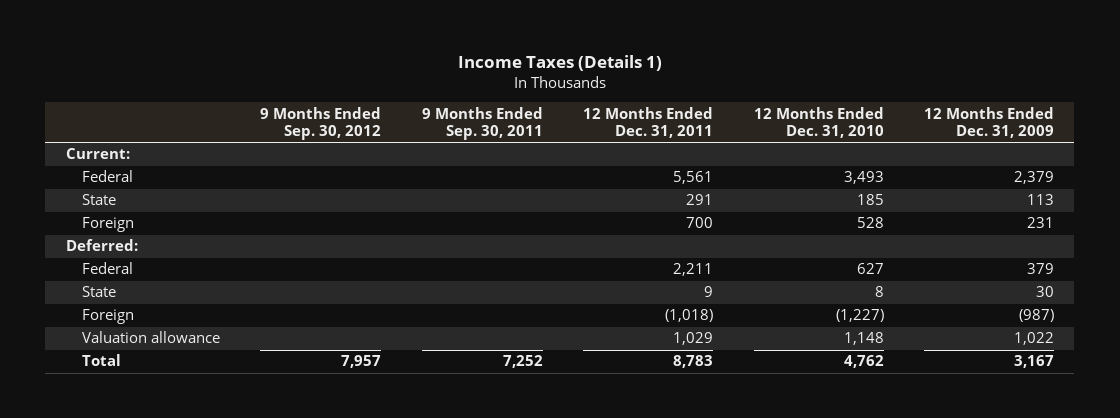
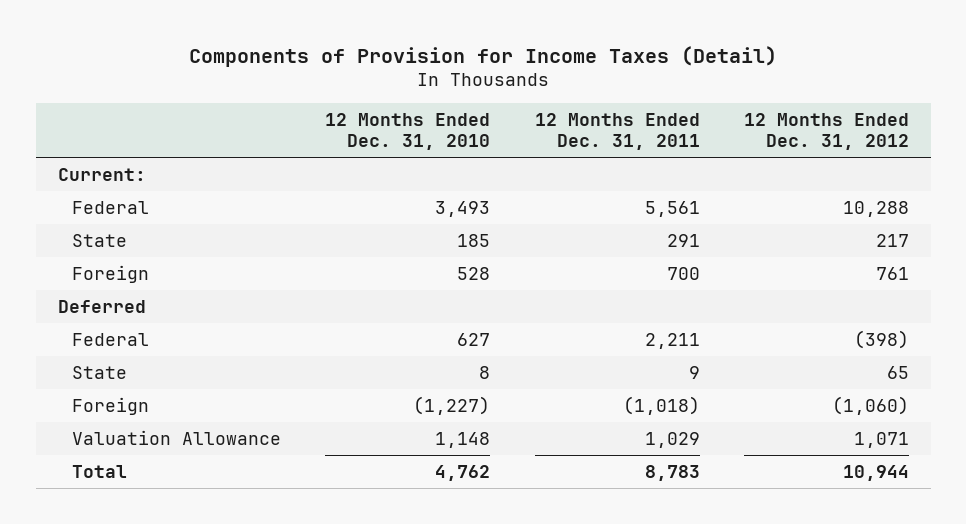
[457,54,662,71] Income Taxes (Details 1) -> [189,45,778,67] Components of Provision for Income Taxes (Detail)
[260,106,382,140] 9 Months Ended Sep. 30, 2012 -> none
[421,106,543,140] 9 Months Ended Sep. 30, 2011 -> none
[924,106,1055,138] 12 Months Ended Dec. 31, 2009 -> none
none -> [743,112,909,151] 12 Months Ended Dec. 31, 2012
[65,239,138,252] Deferred: -> [57,299,146,313] Deferred
[82,331,221,344] Valuation allowance -> [72,429,282,445] Valuation Allowance

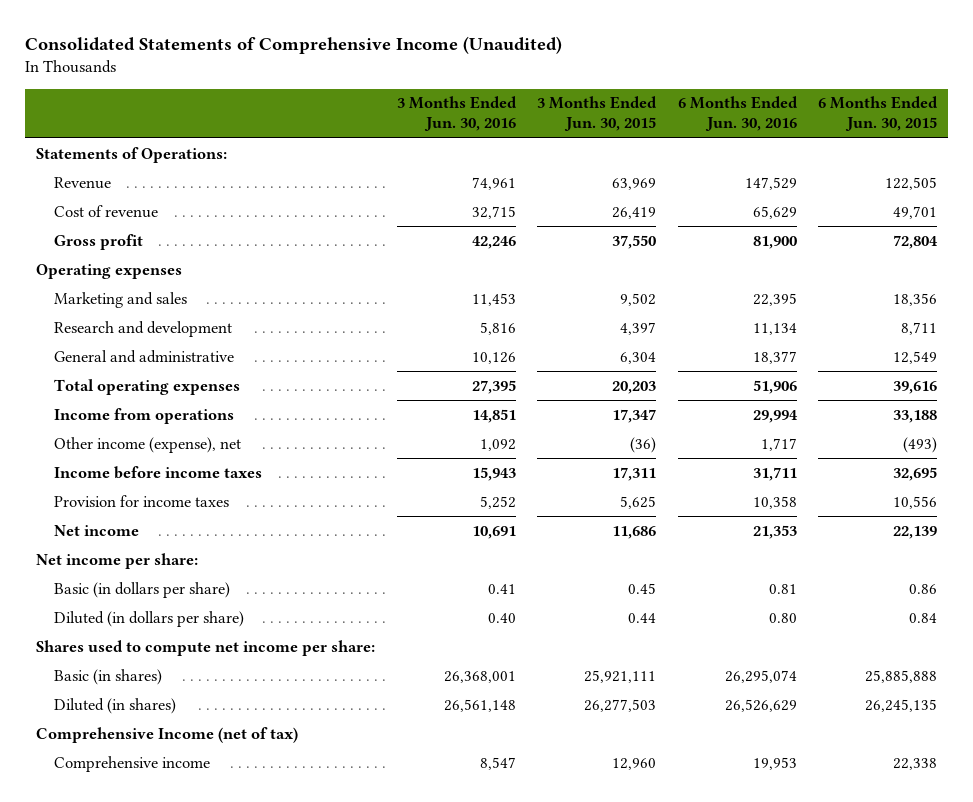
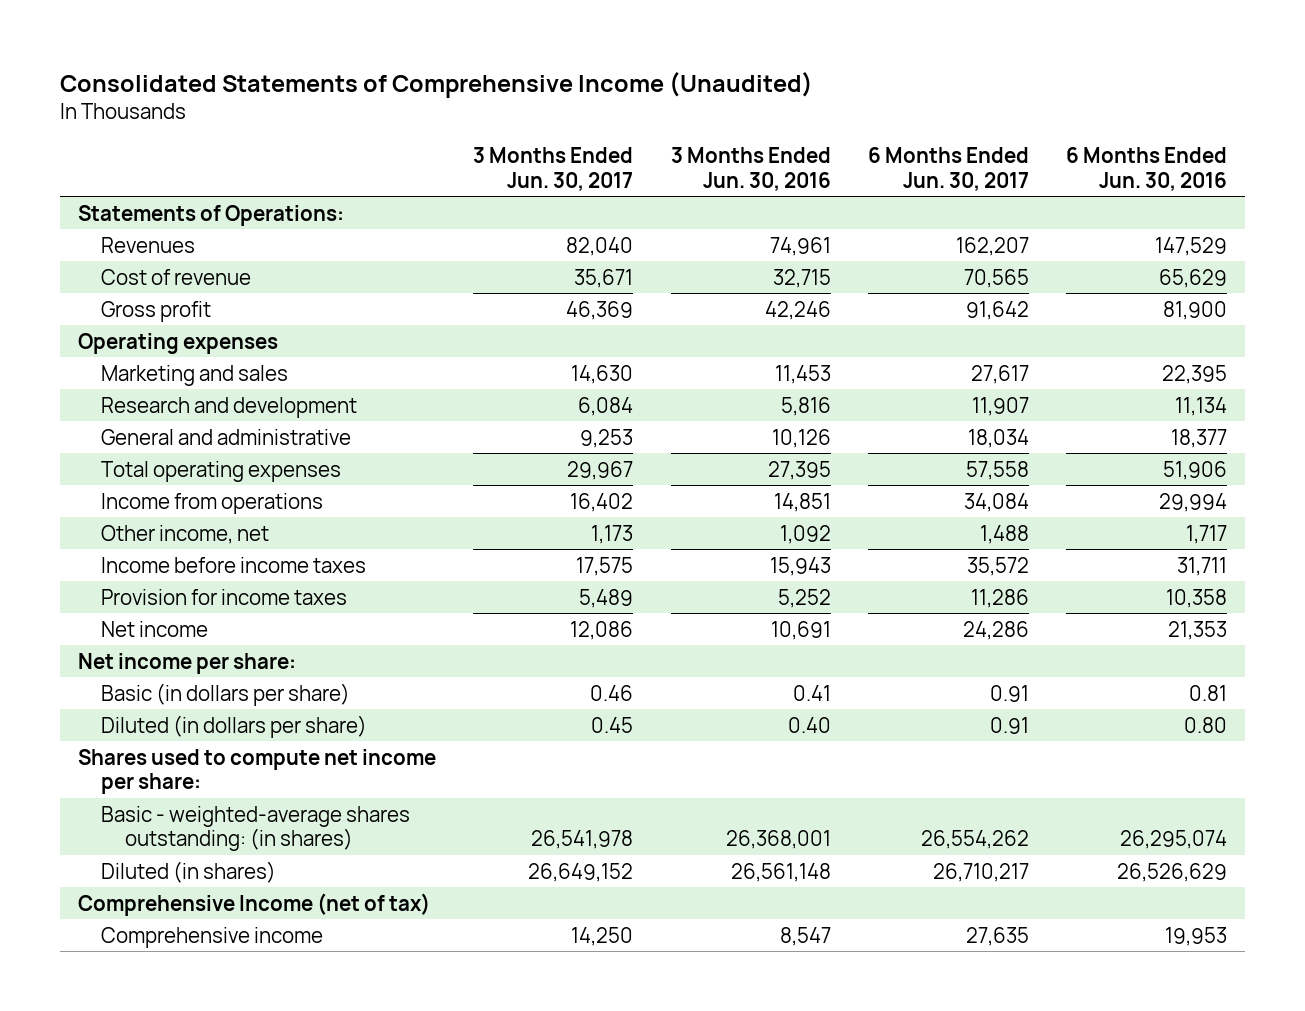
[537,96,658,132] 3 Months Ended Jun. 30, 2015 -> none
[818,96,939,132] 6 Months Ended Jun. 30, 2015 -> none
none -> [473,147,634,191] 3 Months Ended Jun. 30, 2017
none -> [867,147,1029,191] 6 Months Ended Jun. 30, 2017
[53,176,111,189] Revenue -> [101,236,196,253] Revenues
[53,436,241,453] Other income (expense), net -> [101,524,270,544] Other income, net
[53,668,162,685] Basic (in shares) -> [101,805,411,852] Basic - weighted-average shares outstanding: (in shares)

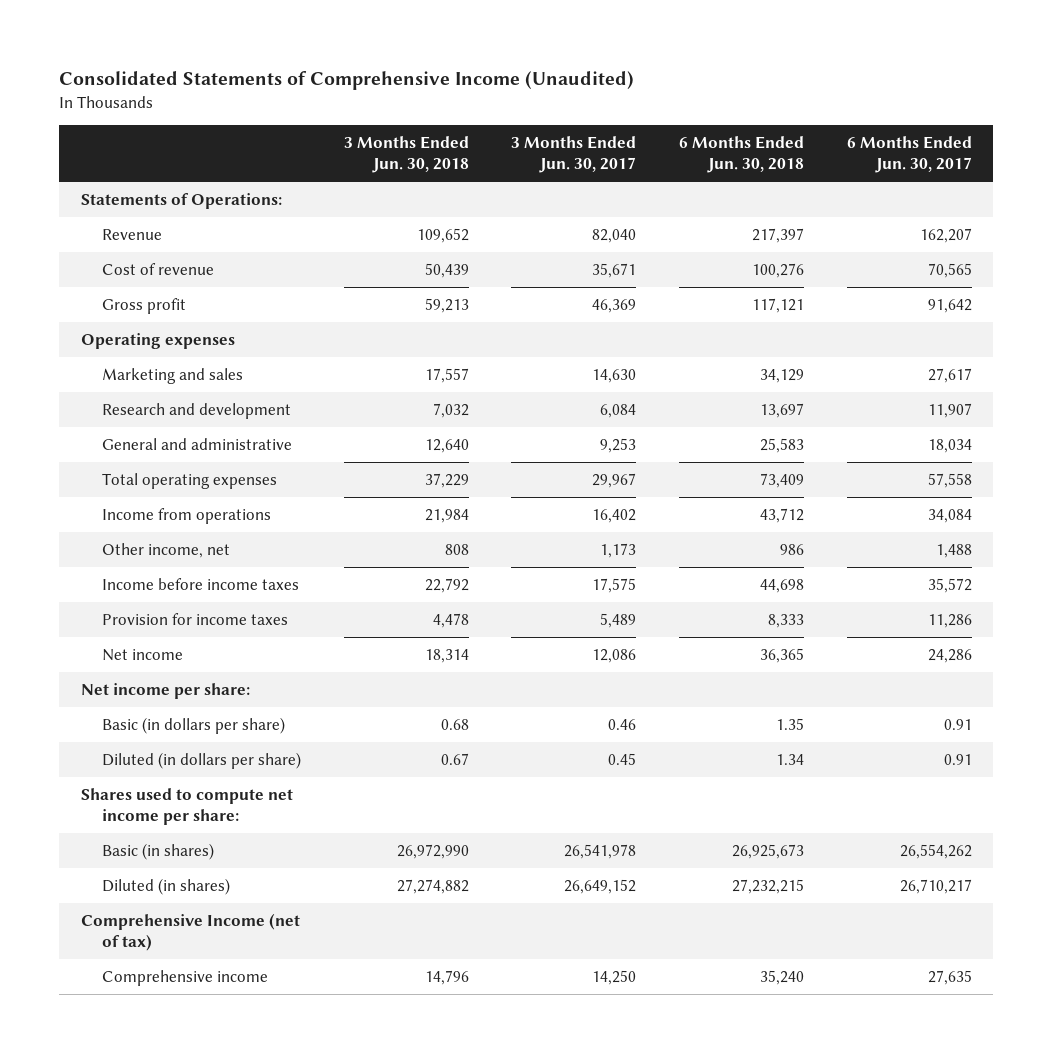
[670,147,831,191] 3 Months Ended Jun. 30, 2016 -> none
[1065,147,1227,191] 6 Months Ended Jun. 30, 2016 -> none
none -> [343,136,469,174] 3 Months Ended Jun. 30, 2018
none -> [679,136,805,174] 6 Months Ended Jun. 30, 2018
[101,236,196,253] Revenues -> [101,228,162,240] Revenue
[101,805,411,852] Basic - weighted-average shares outstanding: (in shares) -> [101,842,214,860] Basic (in shares)

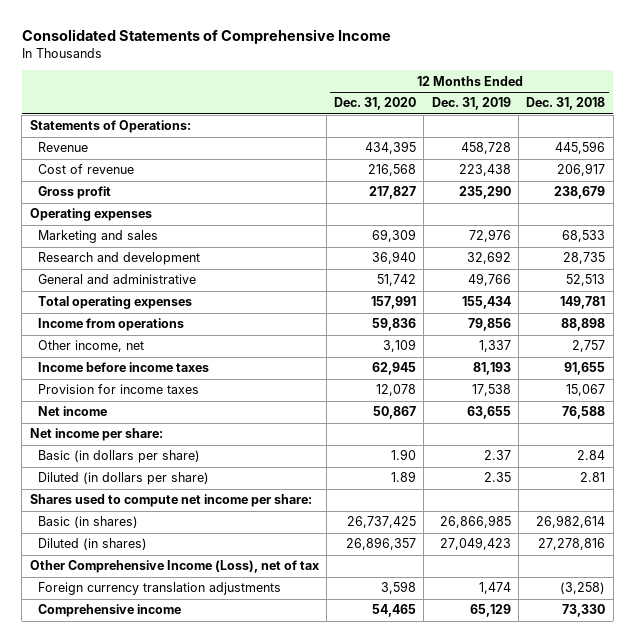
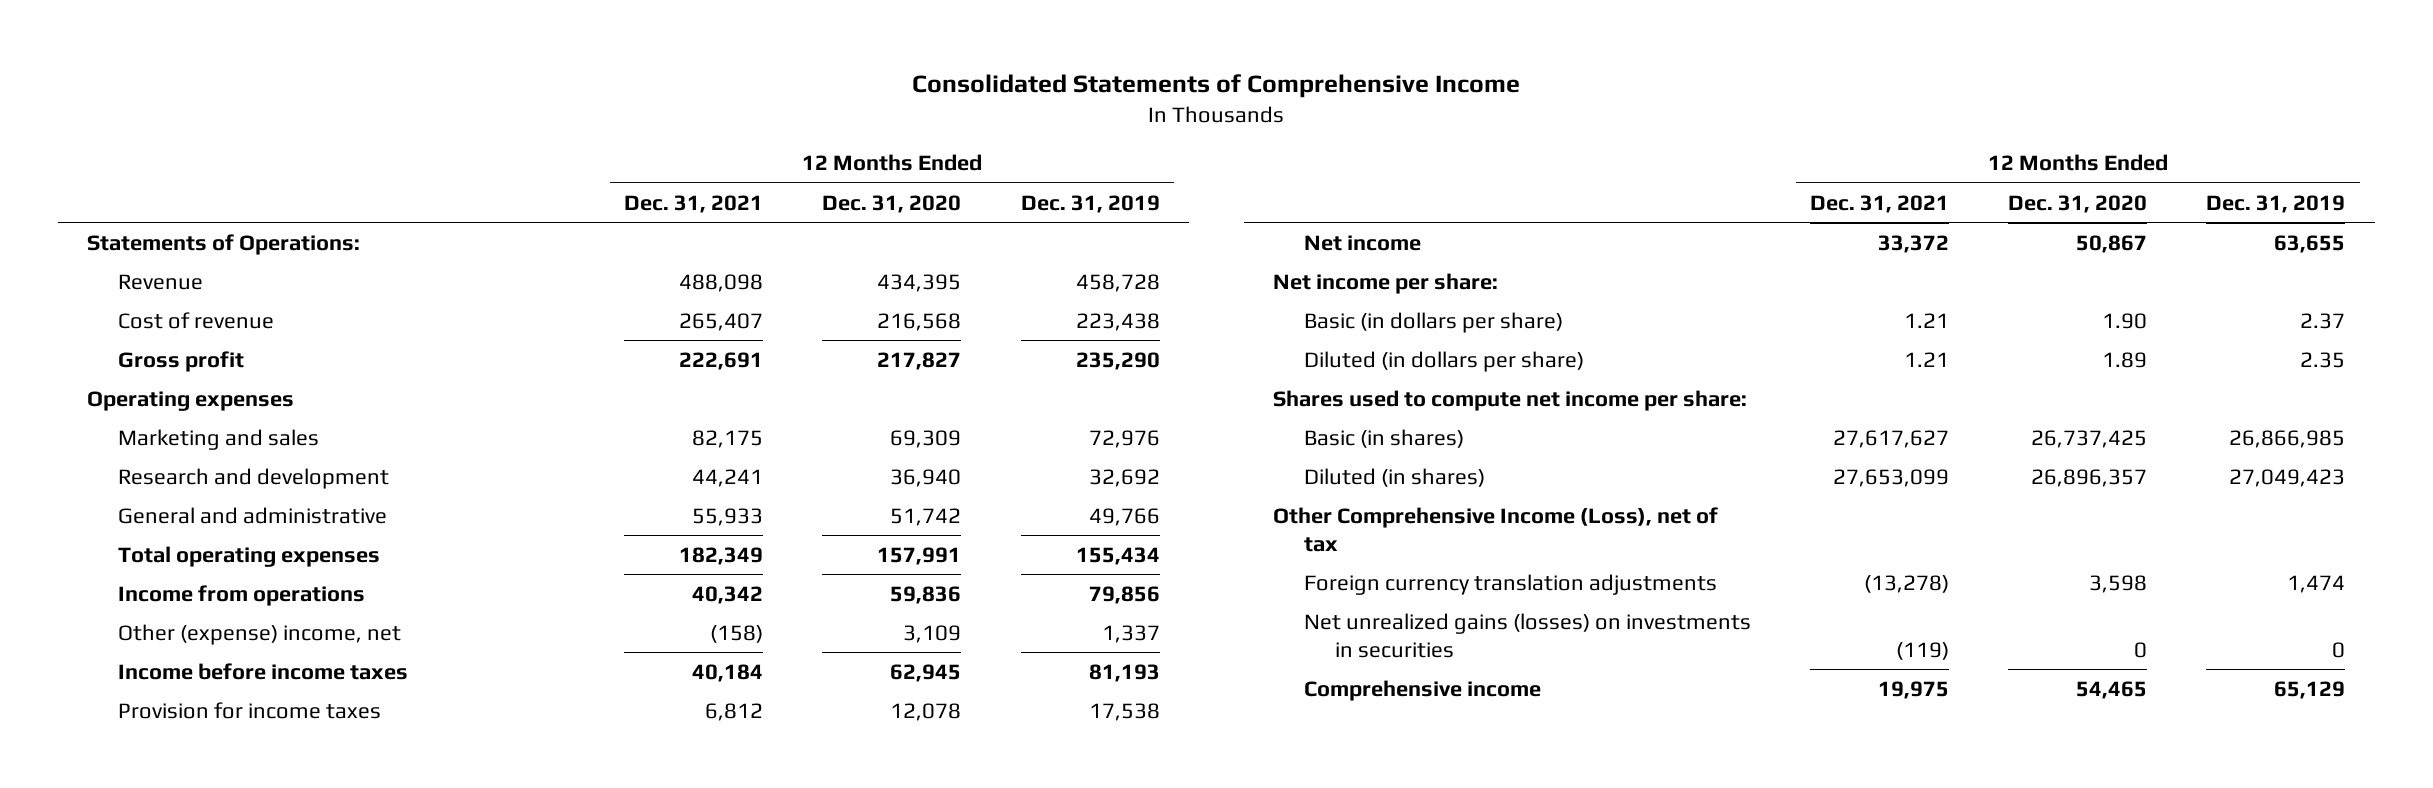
[526,97,606,111] Dec. 31, 2018 -> none
none -> [624,194,764,213] Dec. 31, 2021
[38,340,145,353] Other income, net -> [118,623,402,645] Other (expense) income, net
none -> [1304,612,1752,658] Net unrealized gains (losses) on investments in securities

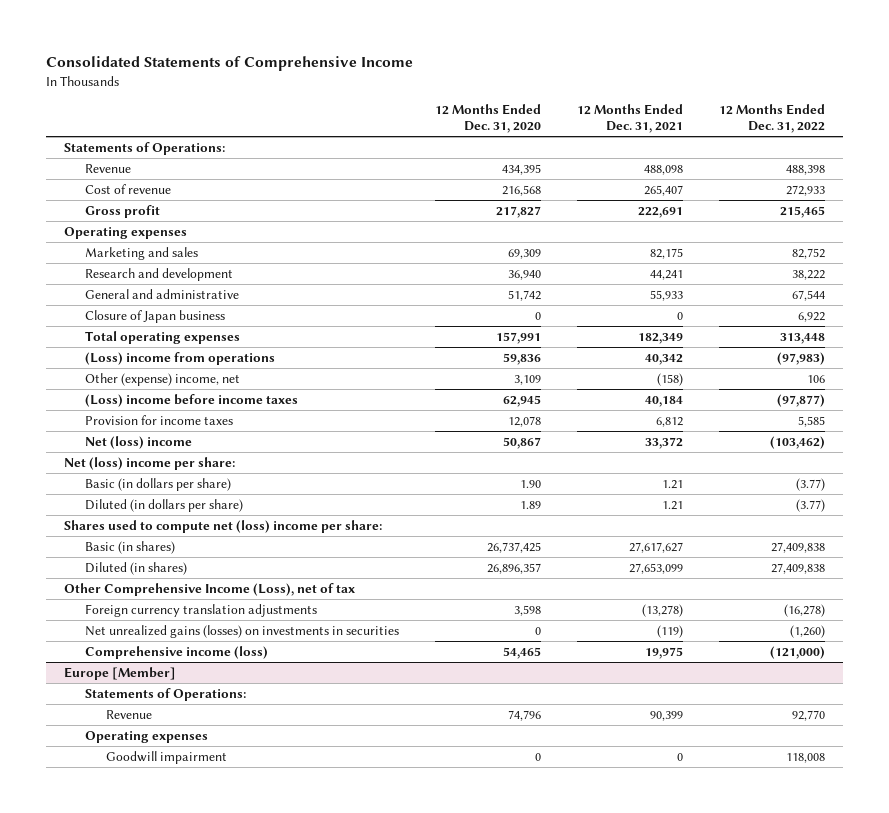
[1020,194,1160,213] Dec. 31, 2019 -> none
none -> [718,104,825,134] 12 Months Ended Dec. 31, 2022
none -> [85,309,226,323] Closure of Japan business
[118,584,366,606] Income from operations -> [85,351,276,365] (Loss) income from operations
[118,662,409,680] Income before income taxes -> [85,393,299,407] (Loss) income before income taxes
[1304,234,1422,251] Net income -> [85,435,193,449] Net (loss) income
[1273,272,1499,294] Net income per share: -> [64,456,236,470] Net (loss) income per share:
[1273,389,1748,411] Shares used to compute net income per share: -> [64,519,383,533] Shares used to compute net (loss) income per share:
[1304,679,1542,701] Comprehensive income -> [85,645,269,659] Comprehensive income (loss)
none -> [64,666,177,680] Europe [Member]
none -> [85,687,247,701] Statements of Operations:
none -> [105,709,152,719] Revenue
none -> [85,730,209,743] Operating expenses
none -> [105,750,227,764] Goodwill impairment

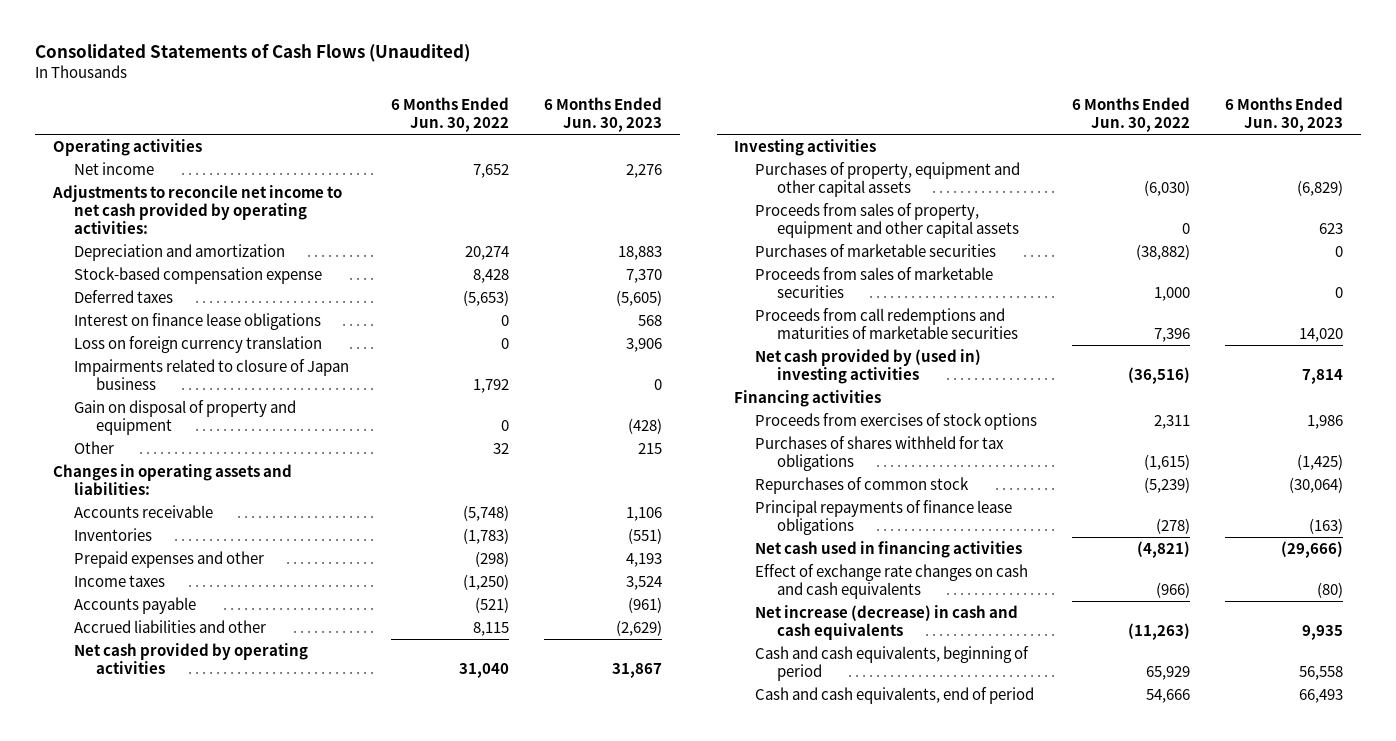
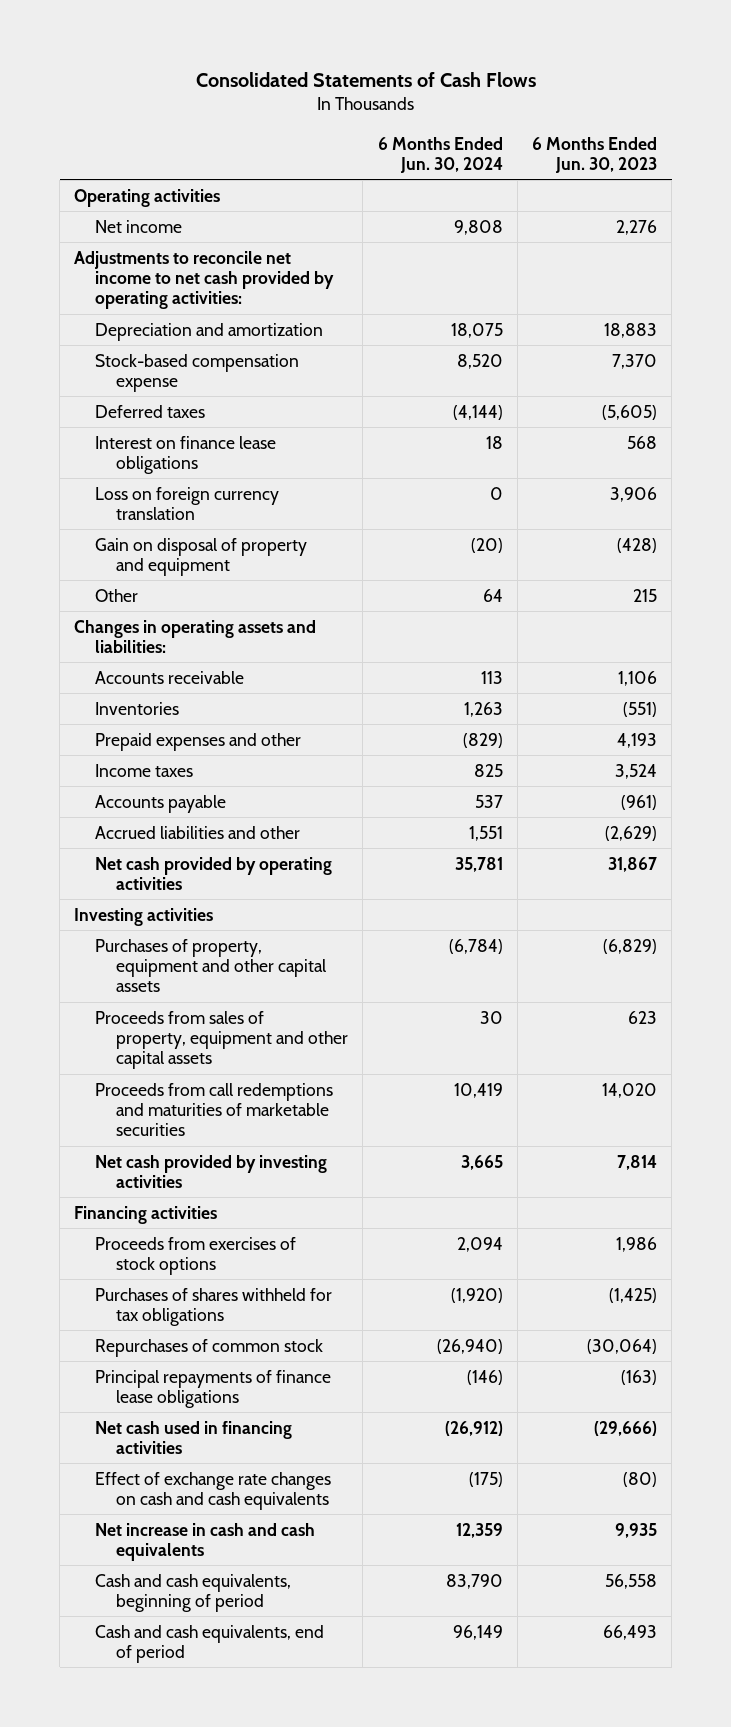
[35,44,471,63] Consolidated Statements of Cash Flows (Unaudited) -> [195,71,536,87] Consolidated Statements of Cash Flows
[391,97,510,133] 6 Months Ended Jun. 30, 2022 -> none
none -> [377,136,503,173] 6 Months Ended Jun. 30, 2024
[74,358,350,391] Impairments related to closure of Japan business -> none
[755,243,997,257] Purchases of marketable securities -> none
[755,266,994,299] Proceeds from sales of marketable securities -> none
[755,348,982,385] Net cash provided by (used in) investing activities -> [95,1154,328,1188] Net cash provided by investing activities
[755,604,1019,641] Net increase (decrease) in cash and cash equivalents -> [95,1522,316,1561] Net increase in cash and cash equivalents

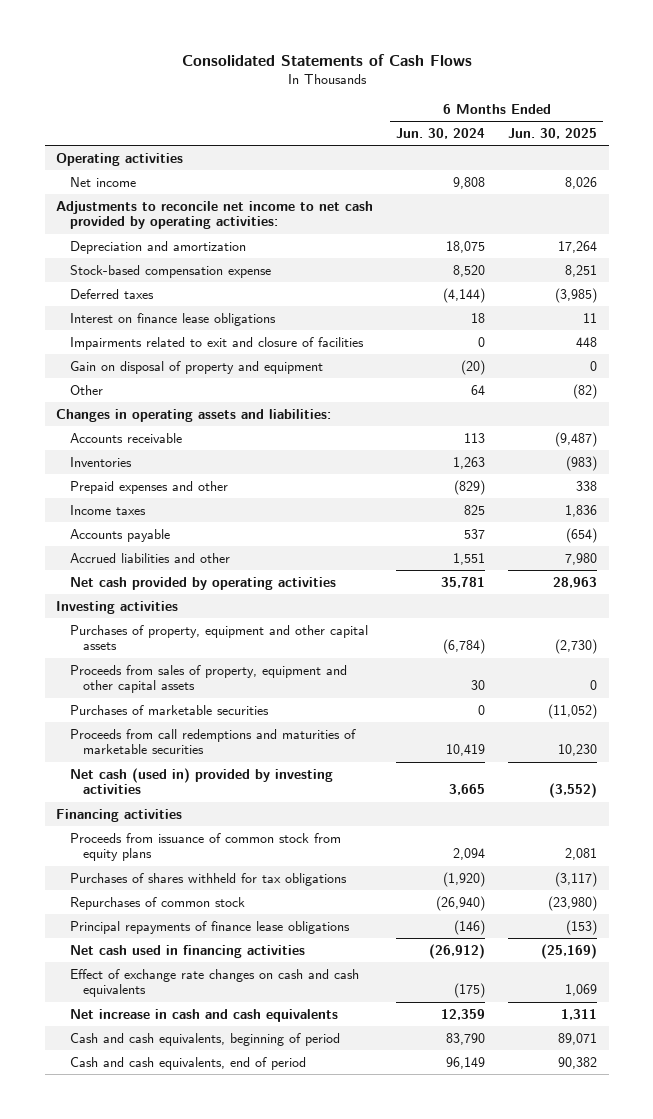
[531,136,657,173] 6 Months Ended Jun. 30, 2023 -> none
none -> [508,128,598,140] Jun. 30, 2025
[95,486,280,520] Loss on foreign currency translation -> none
none -> [69,336,364,350] Impairments related to exit and closure of facilities
none -> [69,704,269,715] Purchases of marketable securities
[95,1154,328,1188] Net cash provided by investing activities -> [69,767,333,795] Net cash (used in) provided by investing activities
[95,1236,297,1275] Proceeds from exercises of stock options -> [69,832,341,862] Proceeds from issuance of common stock from equity plans

